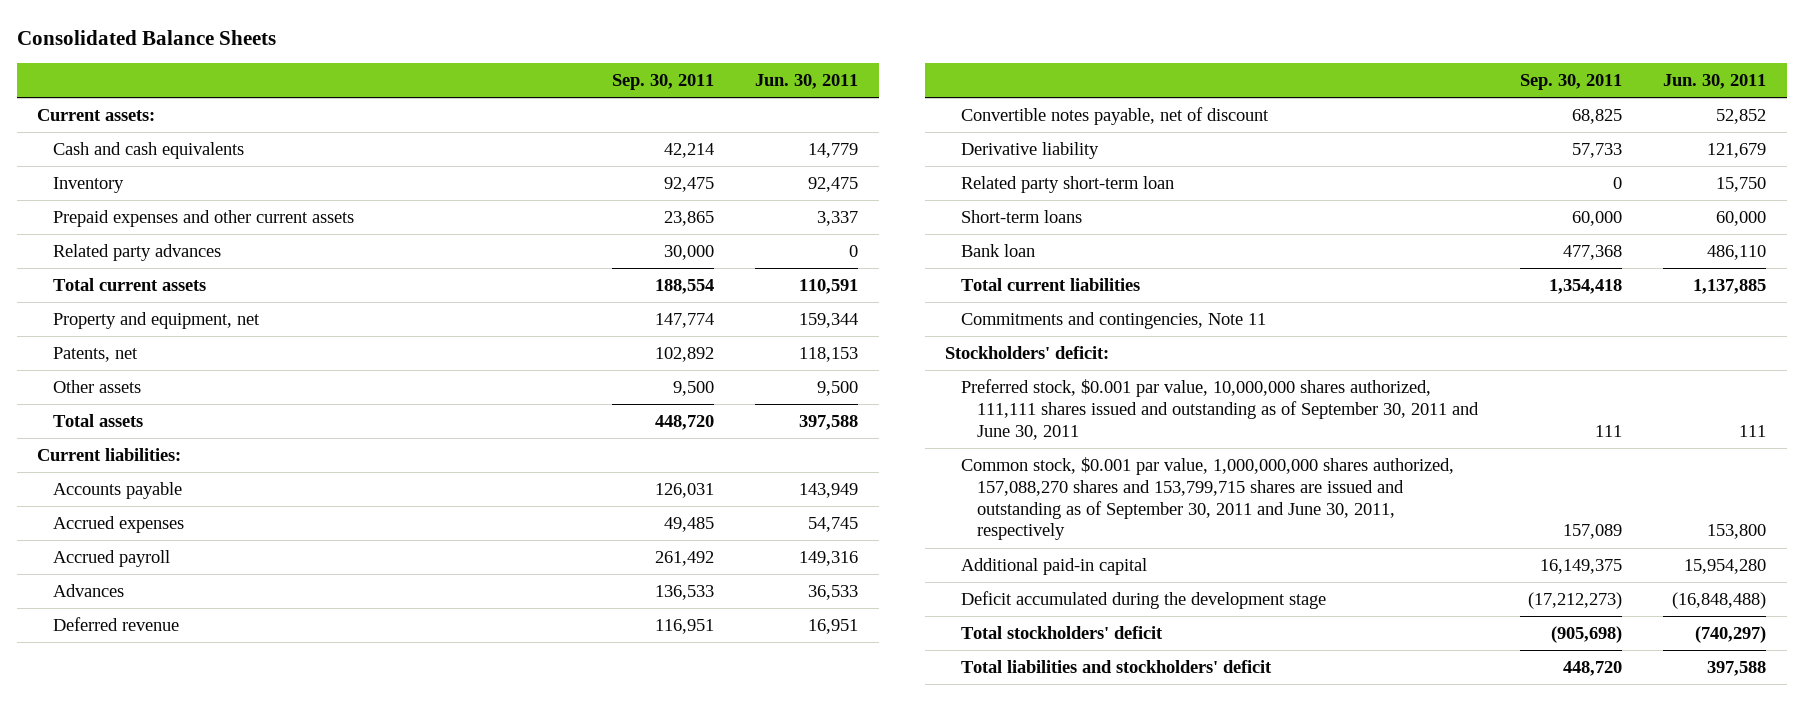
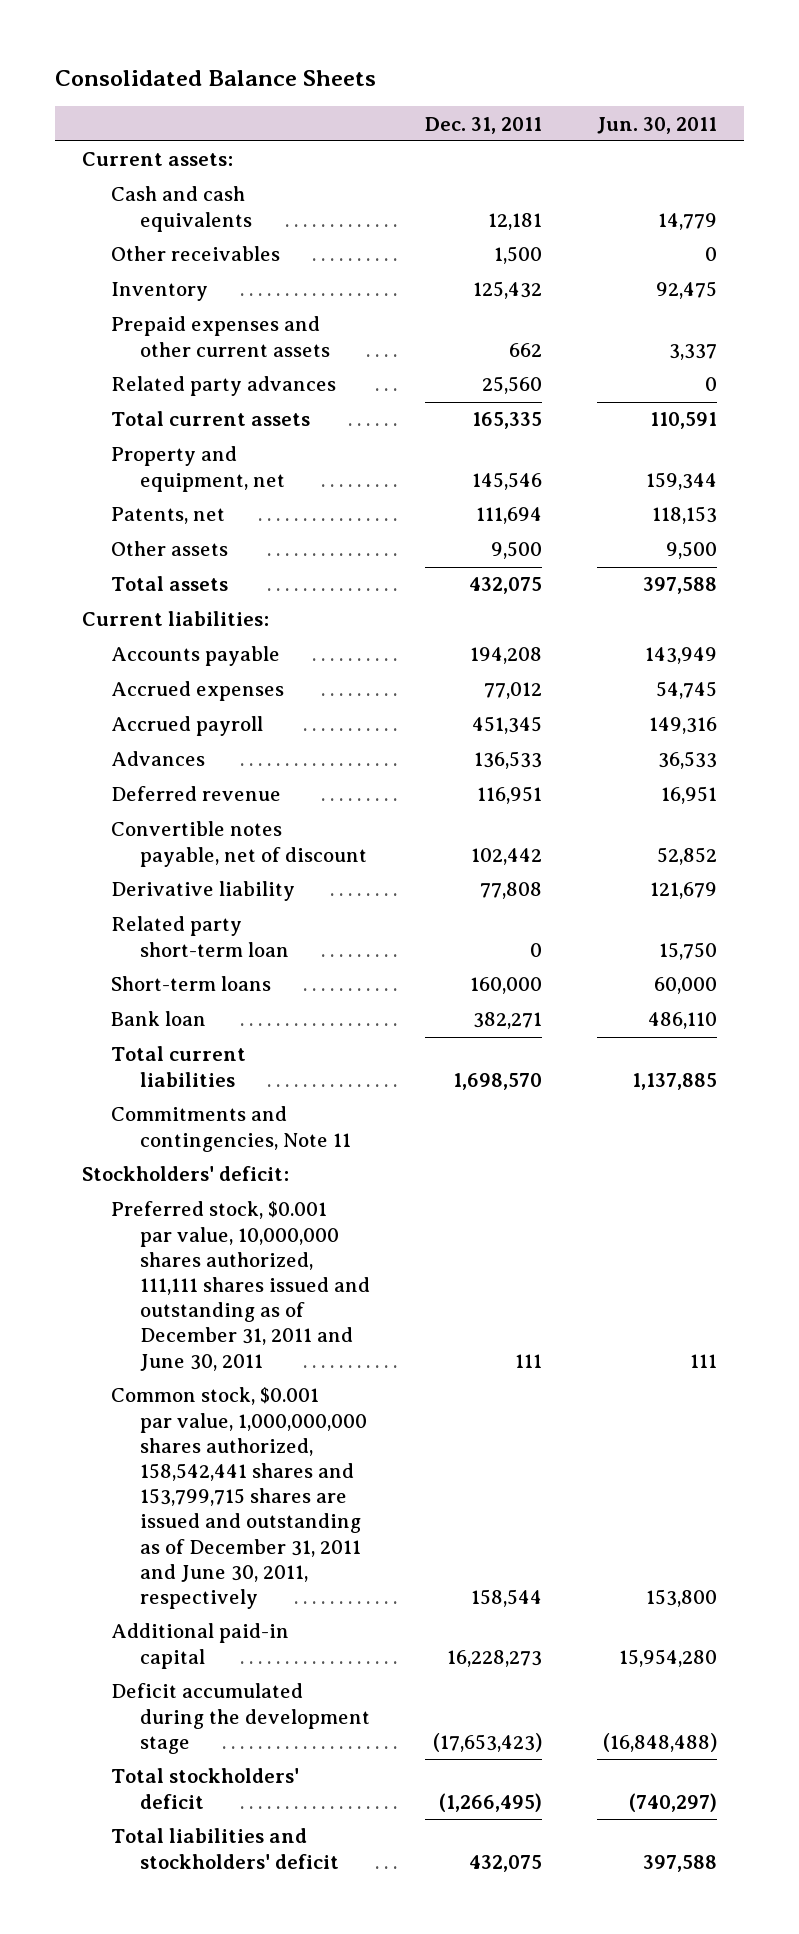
[611,74,714,91] Sep. 30, 2011 -> none
none -> [424,116,542,134] Dec. 31, 2011
none -> [111,246,281,262] Other receivables
[961,379,1480,440] Preferred stock, $0.001 par value, 10,000,000 shares authorized, 111,111 shares issued and outstanding as of September 30, 2011 and June 30, 2011 -> [111,1201,371,1371] Preferred stock, $0.001 par value, 10,000,000 shares authorized, 111,111 shares issued and outstanding as of December 31, 2011 and June 30, 2011
[961,457,1455,541] Common stock, $0.001 par value, 1,000,000,000 shares authorized, 157,088,270 shares and 153,799,715 shares are issued and outstanding as of September 30, 2011 and June 30, 2011, respectively -> [111,1387,368,1609] Common stock, $0.001 par value, 1,000,000,000 shares authorized, 158,542,441 shares and 153,799,715 shares are issued and outstanding as of December 31, 2011 and June 30, 2011, respectively

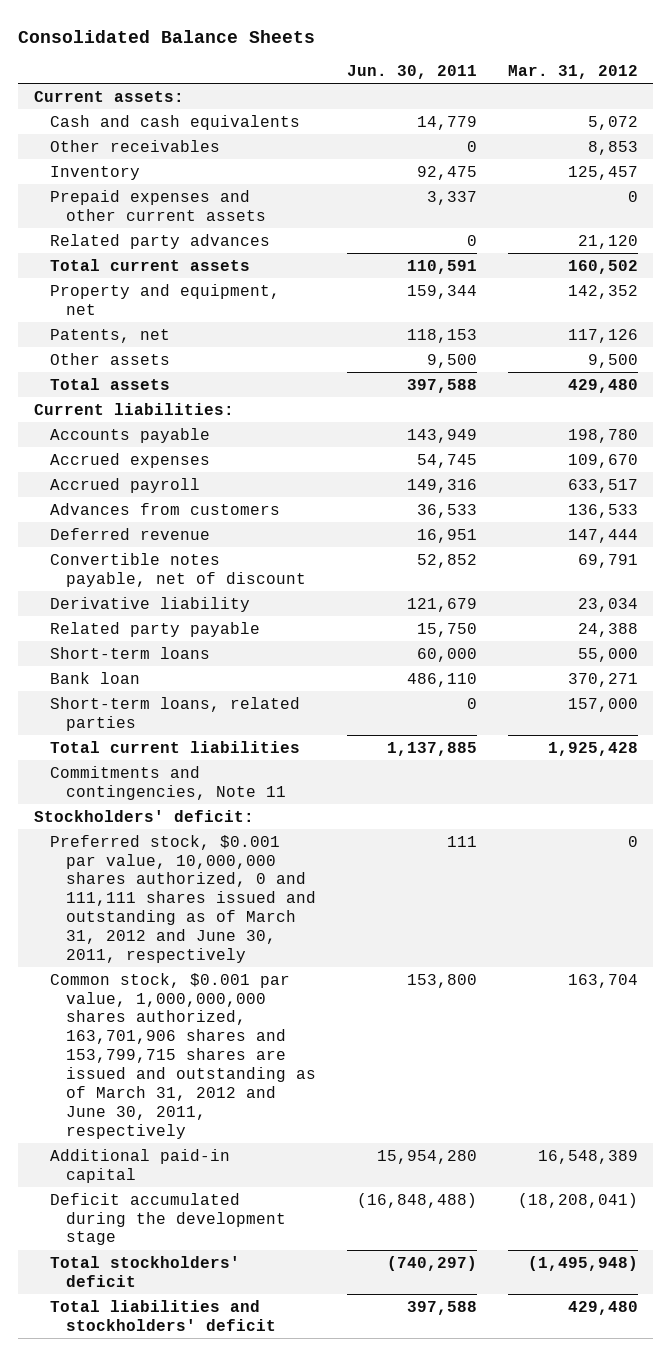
[424,116,542,134] Dec. 31, 2011 -> none
none -> [507,65,638,80] Mar. 31, 2012
[111,751,206,767] Advances -> [49,502,280,515] Advances from customers
[111,916,290,957] Related party short-term loan -> [49,621,260,637] Related party payable
none -> [49,696,300,731] Short-term loans, related parties
[111,1201,371,1371] Preferred stock, $0.001 par value, 10,000,000 shares authorized, 111,111 shares issued and outstanding as of December 31, 2011 and June 30, 2011 -> [49,834,317,963] Preferred stock, $0.001 par value, 10,000,000 shares authorized, 0 and 111,111 shares issued and outstanding as of March 31, 2012 and June 30, 2011, respectively
[111,1387,368,1609] Common stock, $0.001 par value, 1,000,000,000 shares authorized, 158,542,441 shares and 153,799,715 shares are issued and outstanding as of December 31, 2011 and June 30, 2011, respectively -> [49,972,317,1139] Common stock, $0.001 par value, 1,000,000,000 shares authorized, 163,701,906 shares and 153,799,715 shares are issued and outstanding as of March 31, 2012 and June 30, 2011, respectively

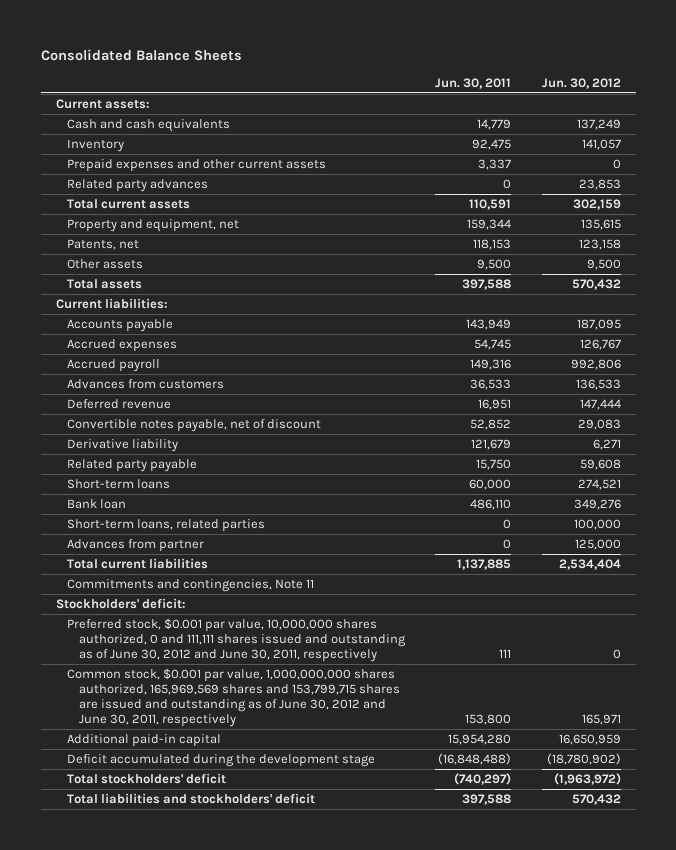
[507,65,638,80] Mar. 31, 2012 -> none
none -> [541,77,621,89] Jun. 30, 2012
[49,139,220,152] Other receivables -> none
none -> [67,538,205,552] Advances from partner
[49,834,317,963] Preferred stock, $0.001 par value, 10,000,000 shares authorized, 0 and 111,111 shares issued and outstanding as of March 31, 2012 and June 30, 2011, respectively -> [67,617,407,662] Preferred stock, $0.001 par value, 10,000,000 shares authorized, 0 and 111,111 shares issued and outstanding as of June 30, 2012 and June 30, 2011, respectively
[49,972,317,1139] Common stock, $0.001 par value, 1,000,000,000 shares authorized, 163,701,906 shares and 153,799,715 shares are issued and outstanding as of March 31, 2012 and June 30, 2011, respectively -> [67,667,401,728] Common stock, $0.001 par value, 1,000,000,000 shares authorized, 165,969,569 shares and 153,799,715 shares are issued and outstanding as of June 30, 2012 and June 30, 2011, respectively

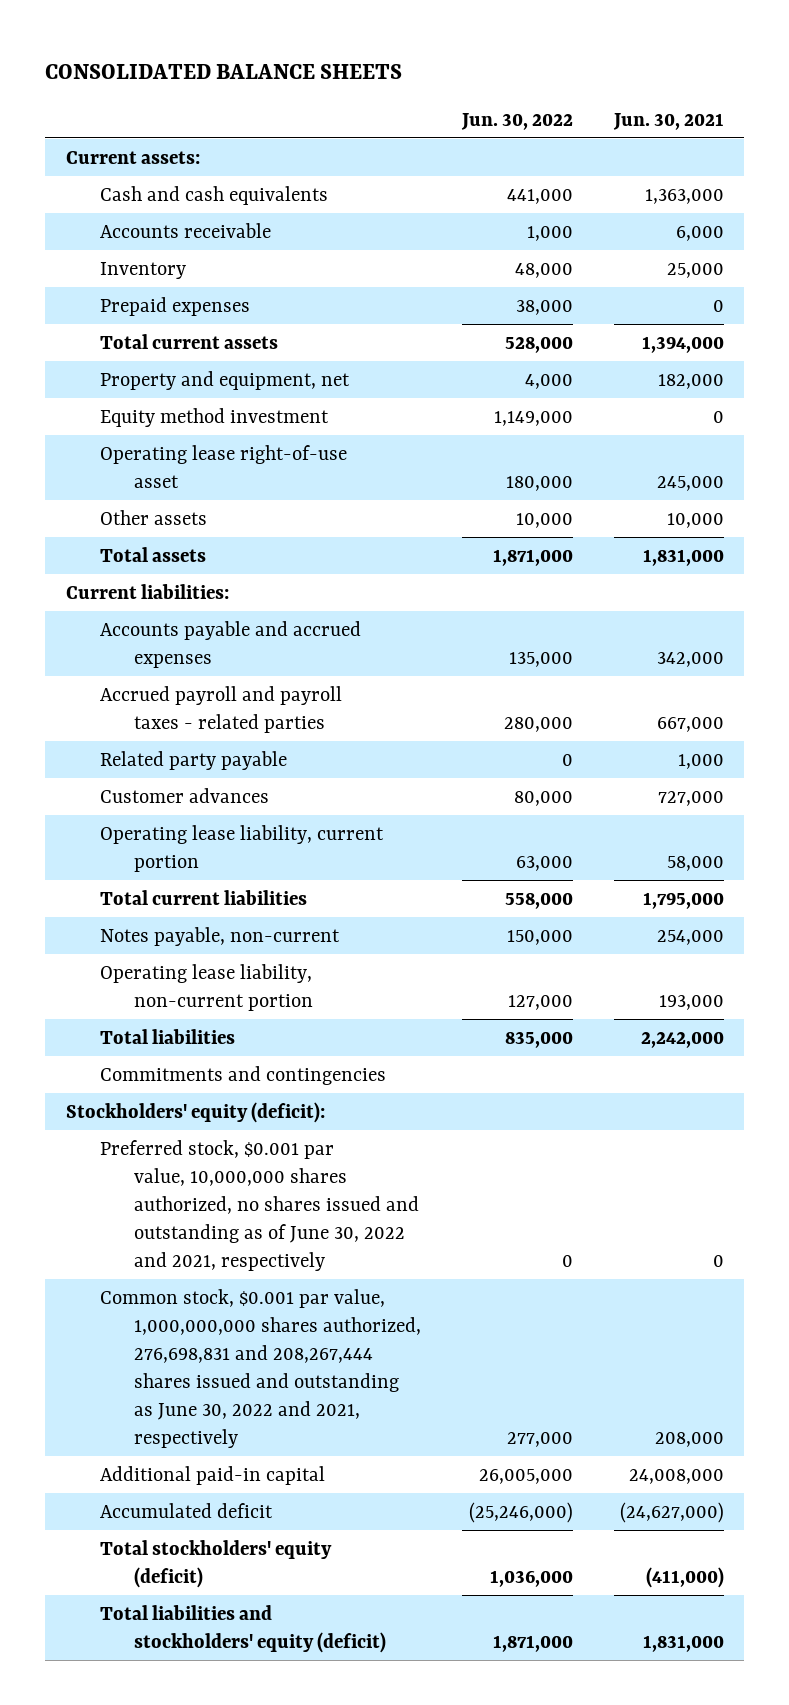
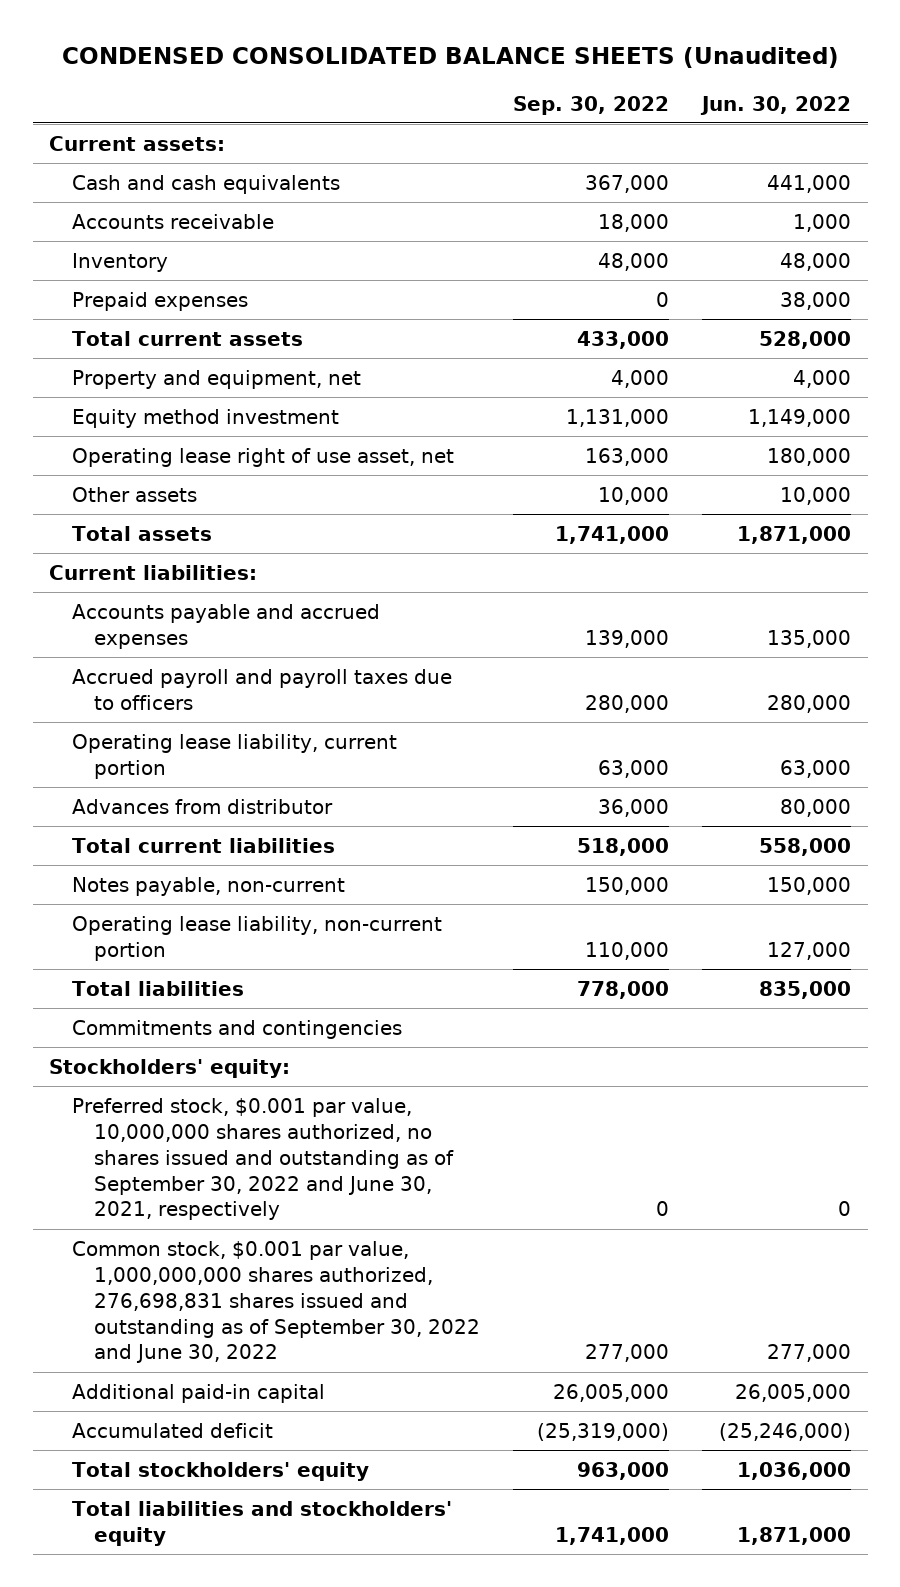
[45,64,403,80] CONSOLIDATED BALANCE SHEETS -> [62,46,840,68] CONDENSED CONSOLIDATED BALANCE SHEETS (Unaudited)
[612,112,724,130] Jun. 30, 2021 -> none
none -> [512,95,669,115] Sep. 30, 2022
[99,444,347,488] Operating lease right-of-use asset -> [71,447,454,467] Operating lease right of use asset, net
[99,750,287,770] Related party payable -> none
[99,787,269,803] Customer advances -> none
[99,685,342,733] Accrued payroll and payroll taxes - related parties -> [71,668,452,710] Accrued payroll and payroll taxes due to officers
none -> [71,798,333,814] Advances from distributor
[65,1101,325,1123] Stockholders' equity (deficit): -> [49,1058,291,1078] Stockholders' equity:
[99,1139,420,1271] Preferred stock, $0.001 par value, 10,000,000 shares authorized, no shares issued and outstanding as of June 30, 2022 and 2021, respectively -> [71,1097,454,1221] Preferred stock, $0.001 par value, 10,000,000 shares authorized, no shares issued and outstanding as of September 30, 2022 and June 30, 2021, respectively
[99,1288,422,1448] Common stock, $0.001 par value, 1,000,000,000 shares authorized, 276,698,831 and 208,267,444 shares issued and outstanding as June 30, 2022 and 2021, respectively -> [71,1240,480,1364] Common stock, $0.001 par value, 1,000,000,000 shares authorized, 276,698,831 shares issued and outstanding as of September 30, 2022 and June 30, 2022
[99,1539,332,1588] Total stockholders' equity (deficit) -> [71,1461,369,1481] Total stockholders' equity
[99,1604,387,1653] Total liabilities and stockholders' equity (deficit) -> [71,1500,452,1546] Total liabilities and stockholders' equity

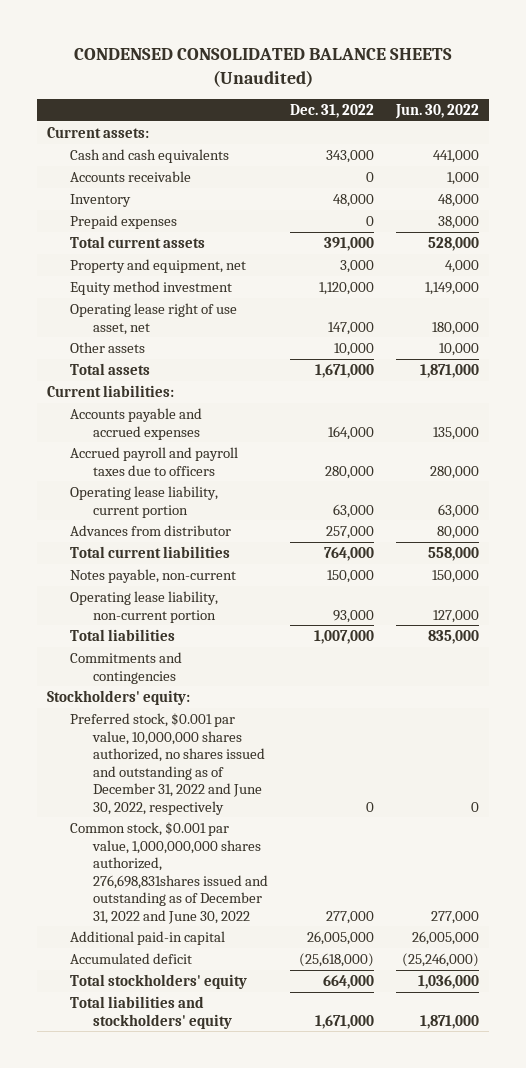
[512,95,669,115] Sep. 30, 2022 -> none
none -> [289,104,374,119] Dec. 31, 2022
[71,1097,454,1221] Preferred stock, $0.001 par value, 10,000,000 shares authorized, no shares issued and outstanding as of September 30, 2022 and June 30, 2021, respectively -> [70,713,266,815] Preferred stock, $0.001 par value, 10,000,000 shares authorized, no shares issued and outstanding as of December 31, 2022 and June 30, 2022, respectively
[71,1240,480,1364] Common stock, $0.001 par value, 1,000,000,000 shares authorized, 276,698,831 shares issued and outstanding as of September 30, 2022 and June 30, 2022 -> [70,822,269,924] Common stock, $0.001 par value, 1,000,000,000 shares authorized, 276,698,831shares issued and outstanding as of December 31, 2022 and June 30, 2022

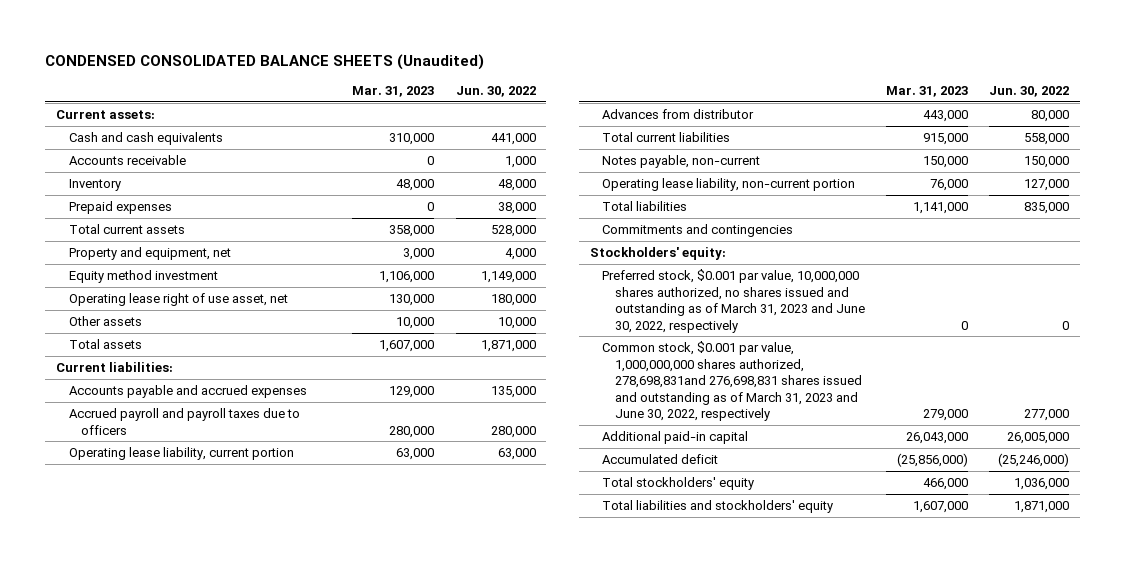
[289,104,374,119] Dec. 31, 2022 -> none
none -> [352,85,435,97] Mar. 31, 2023
[70,713,266,815] Preferred stock, $0.001 par value, 10,000,000 shares authorized, no shares issued and outstanding as of December 31, 2022 and June 30, 2022, respectively -> [602,269,865,333] Preferred stock, $0.001 par value, 10,000,000 shares authorized, no shares issued and outstanding as of March 31, 2023 and June 30, 2022, respectively
[70,822,269,924] Common stock, $0.001 par value, 1,000,000,000 shares authorized, 276,698,831shares issued and outstanding as of December 31, 2022 and June 30, 2022 -> [602,341,862,421] Common stock, $0.001 par value, 1,000,000,000 shares authorized, 278,698,831and 276,698,831 shares issued and outstanding as of March 31, 2023 and June 30, 2022, respectively

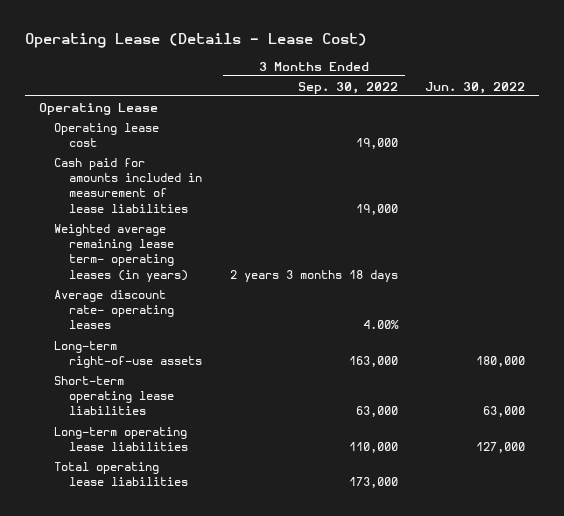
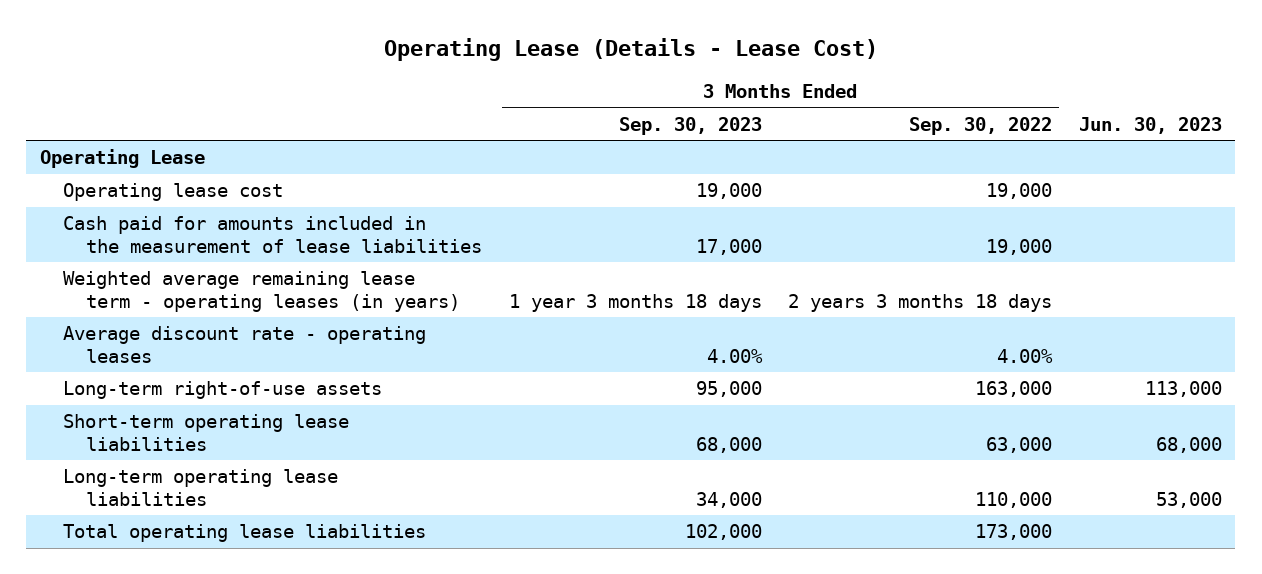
[425,81,526,94] Jun. 30, 2022 -> none
none -> [618,116,762,135] Sep. 30, 2023
none -> [1078,116,1222,134] Jun. 30, 2023
[53,157,203,213] Cash paid for amounts included in measurement of lease liabilities -> [62,216,482,253] Cash paid for amounts included in the measurement of lease liabilities
[53,223,189,282] Weighted average remaining lease term- operating leases (in years) -> [62,271,460,312] Weighted average remaining lease term - operating leases (in years)
[53,289,175,330] Average discount rate- operating leases -> [62,326,426,363] Average discount rate - operating leases

